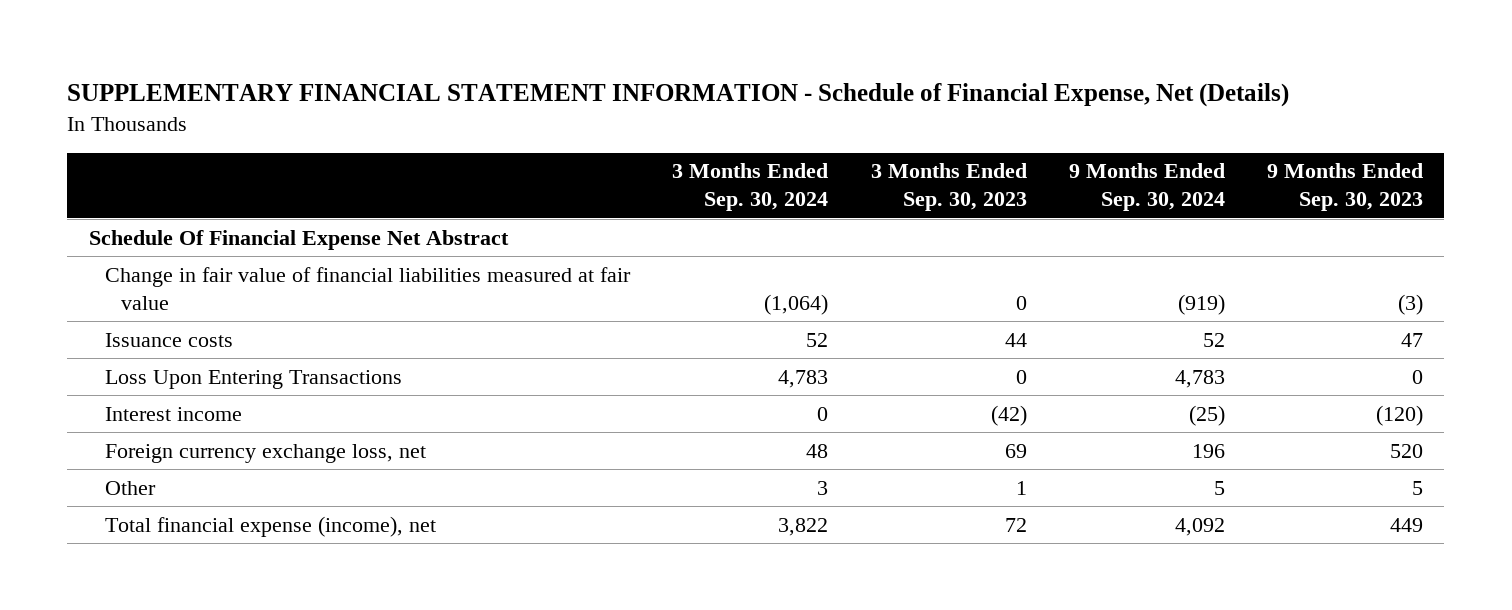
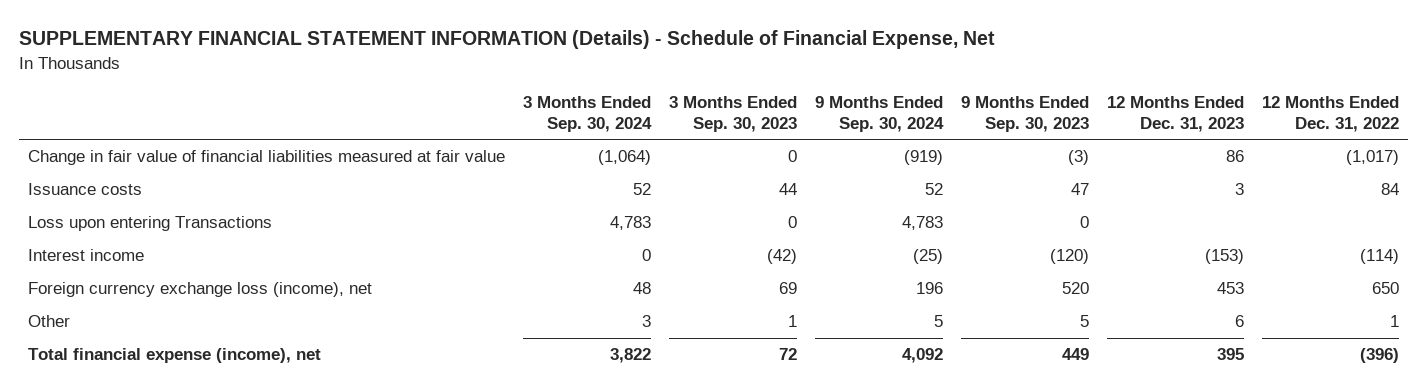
[67,83,1290,108] SUPPLEMENTARY FINANCIAL STATEMENT INFORMATION - Schedule of Financial Expense, Net (Details) -> [18,30,995,50] SUPPLEMENTARY FINANCIAL STATEMENT INFORMATION (Details) - Schedule of Financial Expense, Net
none -> [1106,96,1244,132] 12 Months Ended Dec. 31, 2023
none -> [1261,96,1399,132] 12 Months Ended Dec. 31, 2022
[88,229,509,250] Schedule Of Financial Expense Net Abstract -> none
[104,369,402,389] Loss Upon Entering Transactions -> [27,216,272,232] Loss upon entering Transactions
[104,443,426,463] Foreign currency exchange loss, net -> [27,282,372,298] Foreign currency exchange loss (income), net

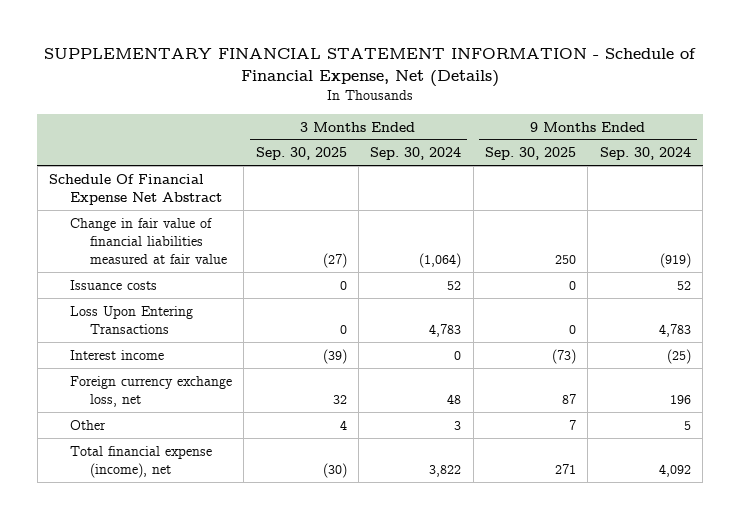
[18,30,995,50] SUPPLEMENTARY FINANCIAL STATEMENT INFORMATION (Details) - Schedule of Financial Expense, Net -> [44,48,697,88] SUPPLEMENTARY FINANCIAL STATEMENT INFORMATION - Schedule of Financial Expense, Net (Details)
[668,96,797,132] 3 Months Ended Sep. 30, 2023 -> none
[960,96,1089,132] 9 Months Ended Sep. 30, 2023 -> none
[1106,96,1244,132] 12 Months Ended Dec. 31, 2023 -> none
[1261,96,1399,132] 12 Months Ended Dec. 31, 2022 -> none
none -> [255,147,347,161] Sep. 30, 2025
none -> [484,147,576,161] Sep. 30, 2025
none -> [49,173,222,205] Schedule Of Financial Expense Net Abstract
[27,216,272,232] Loss upon entering Transactions -> [69,305,193,334] Loss Upon Entering Transactions
[27,282,372,298] Foreign currency exchange loss (income), net -> [69,375,232,407] Foreign currency exchange loss, net

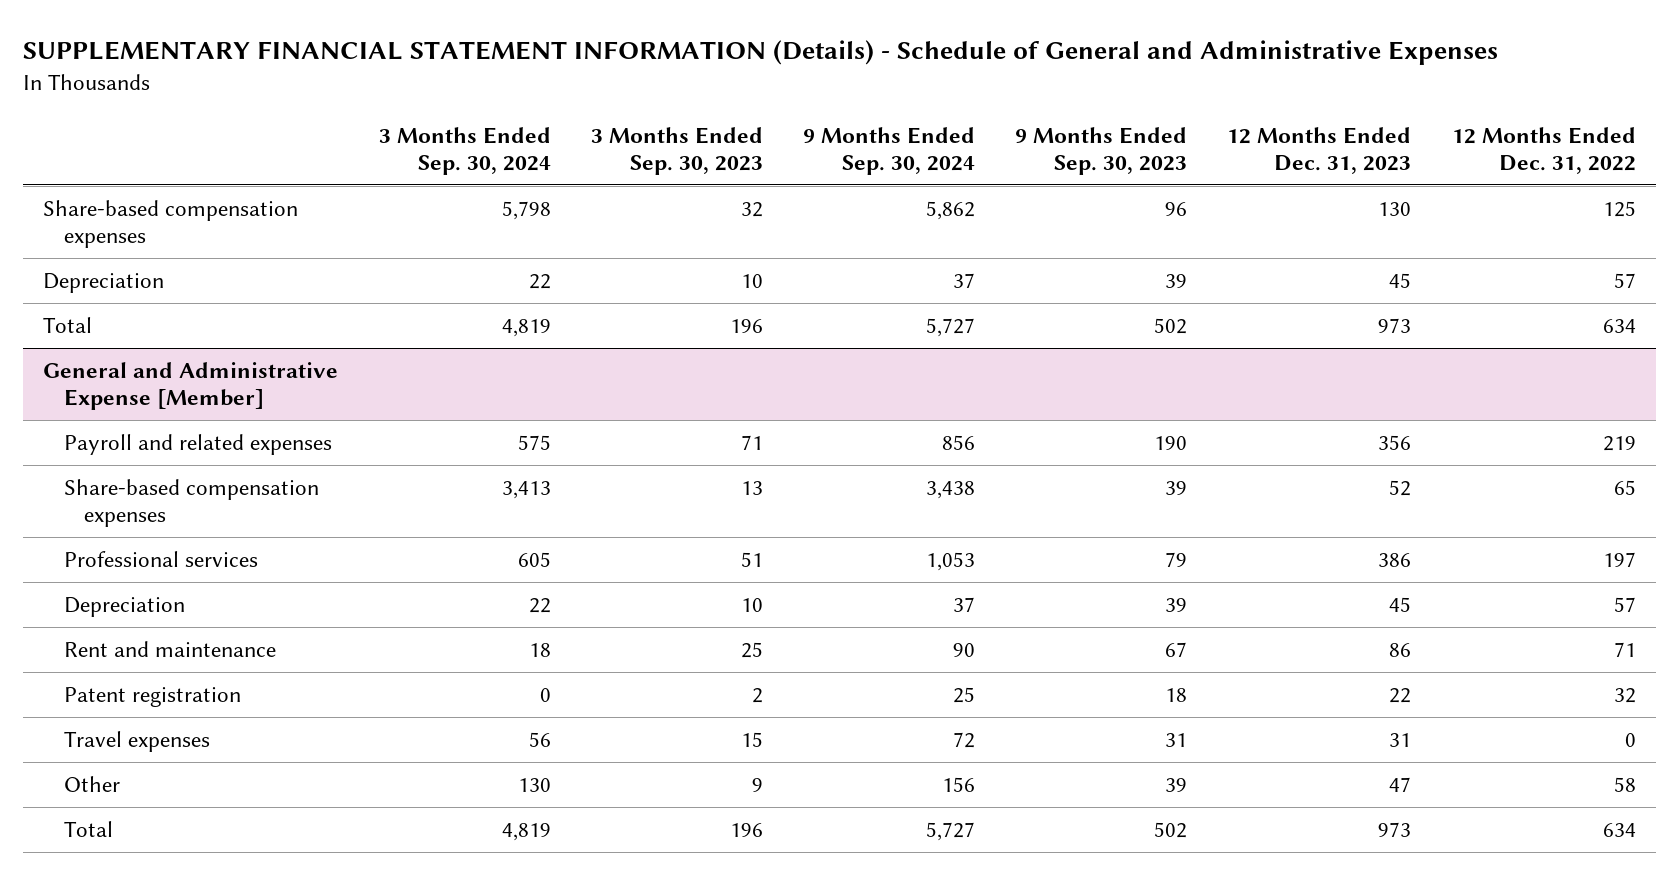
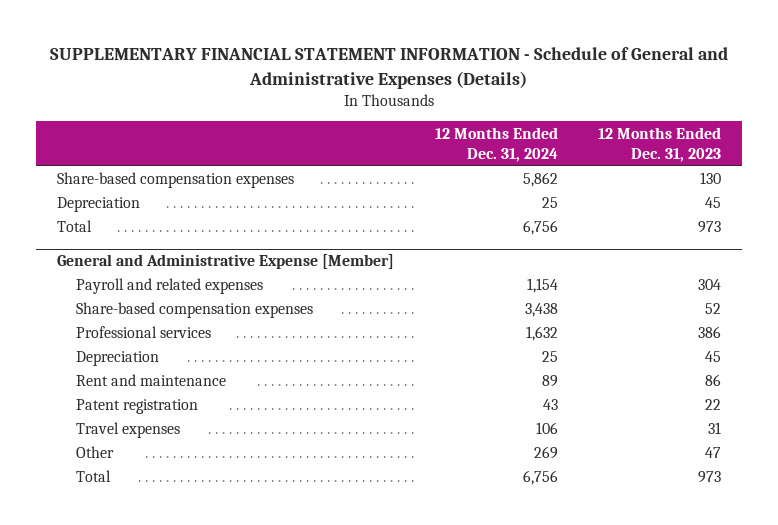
[23,40,1499,66] SUPPLEMENTARY FINANCIAL STATEMENT INFORMATION (Details) - Schedule of General and Administrative Expenses -> [50,47,729,89] SUPPLEMENTARY FINANCIAL STATEMENT INFORMATION - Schedule of General and Administrative Expenses (Details)
[378,127,551,175] 3 Months Ended Sep. 30, 2024 -> none
[590,127,763,175] 3 Months Ended Sep. 30, 2023 -> none
[802,127,975,175] 9 Months Ended Sep. 30, 2024 -> none
[1015,127,1188,175] 9 Months Ended Sep. 30, 2023 -> none
[1451,127,1636,174] 12 Months Ended Dec. 31, 2022 -> none
none -> [434,126,558,162] 12 Months Ended Dec. 31, 2024
[1378,434,1412,450] 356 -> [698,279,722,291] 304

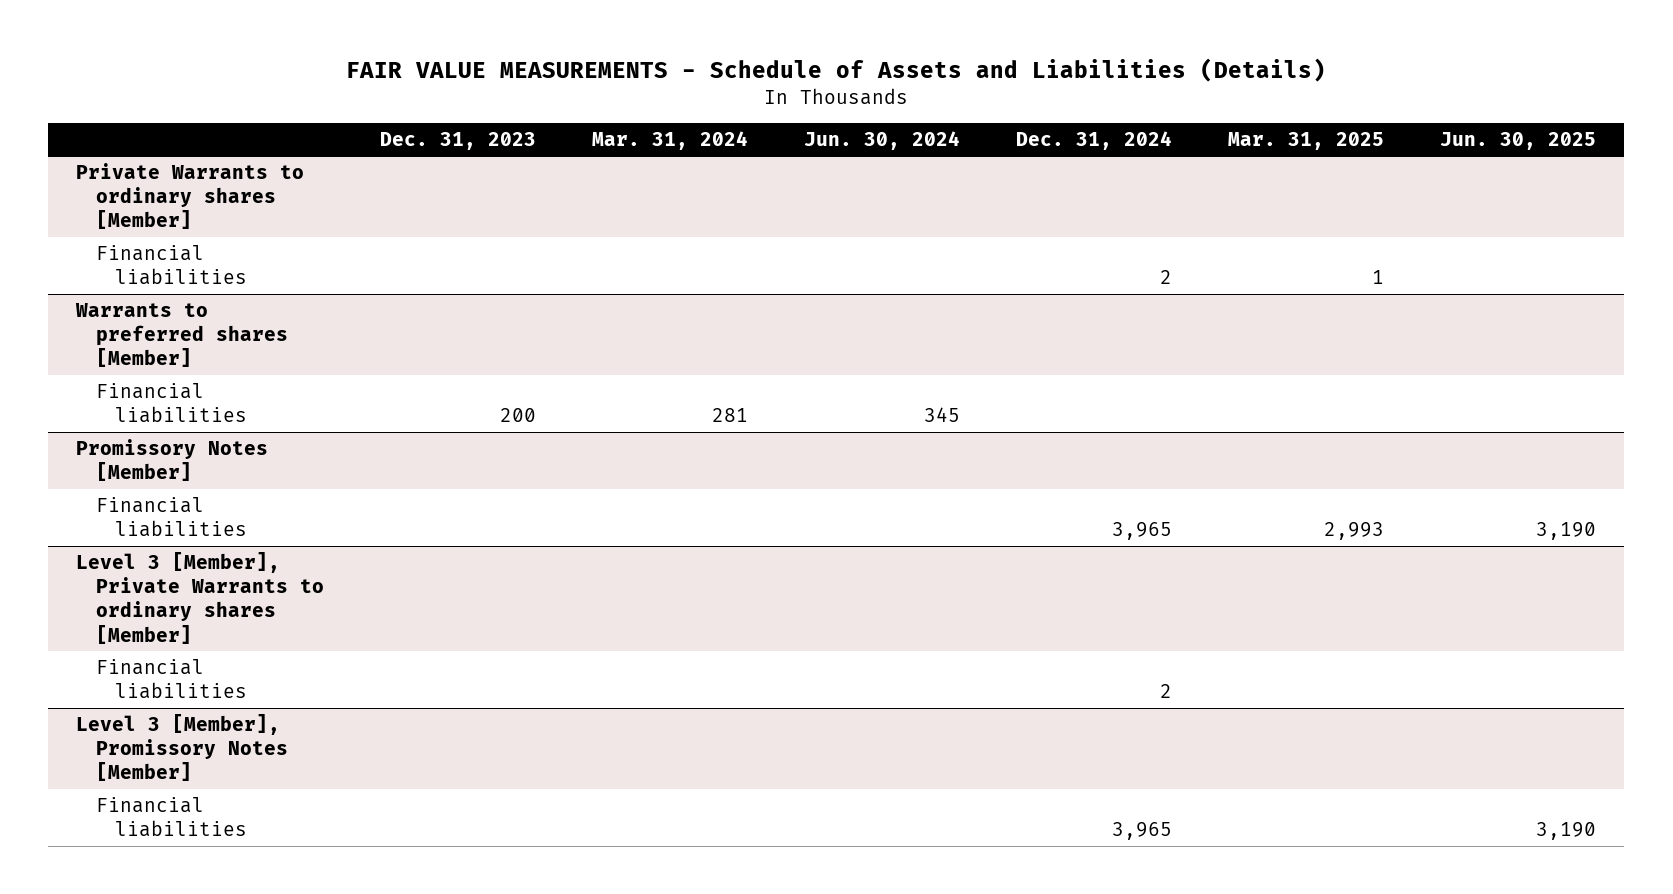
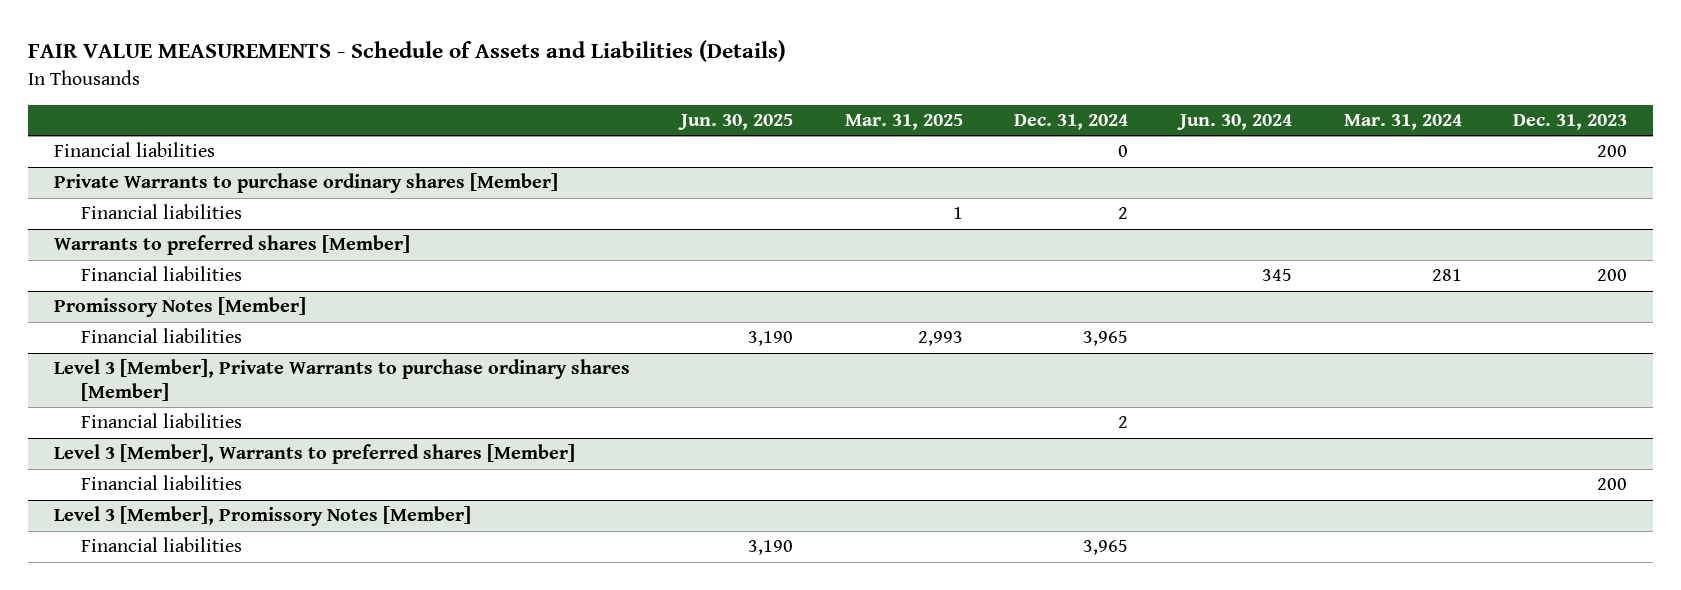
none -> [53,142,215,158] Financial liabilities
[76,162,305,230] Private Warrants to ordinary shares [Member] -> [53,173,558,194] Private Warrants to purchase ordinary shares [Member]
[76,551,324,644] Level 3 [Member], Private Warrants to ordinary shares [Member] -> [53,359,630,401] Level 3 [Member], Private Warrants to purchase ordinary shares [Member]
none -> [53,444,575,465] Level 3 [Member], Warrants to preferred shares [Member]
none -> [81,475,243,491] Financial liabilities

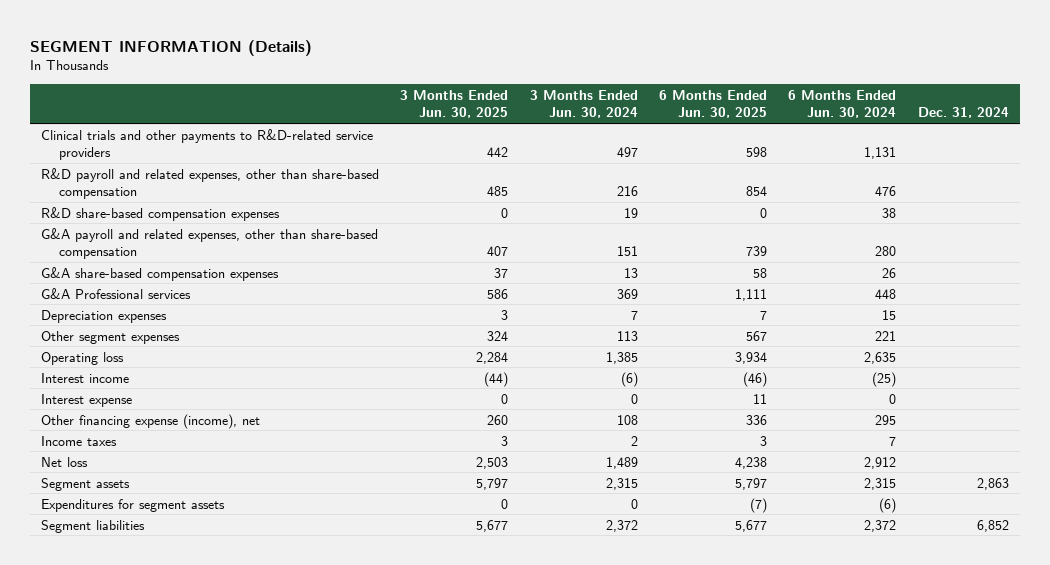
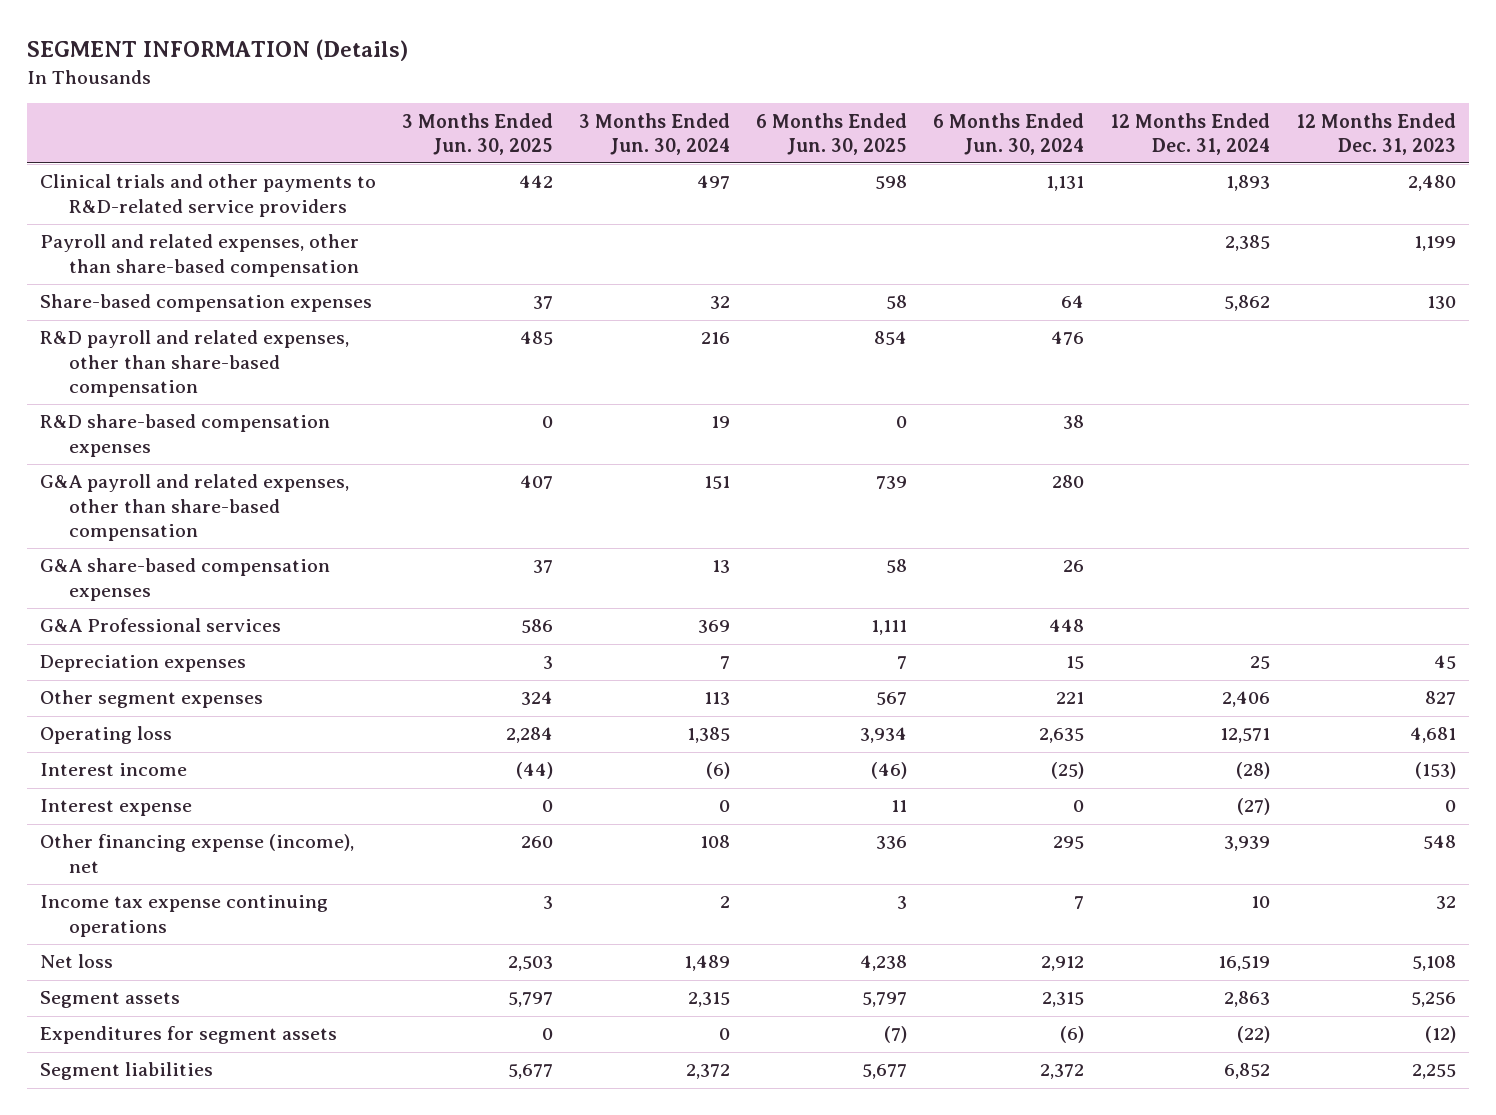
[917,107,1009,119] Dec. 31, 2024 -> none
none -> [1110,112,1271,155] 12 Months Ended Dec. 31, 2024
none -> [1296,112,1457,155] 12 Months Ended Dec. 31, 2023
none -> [40,234,360,277] Payroll and related expenses, other than share-based compensation
none -> [40,294,373,313] Share-based compensation expenses
[40,435,117,446] Income taxes -> [40,895,329,937] Income tax expense continuing operations

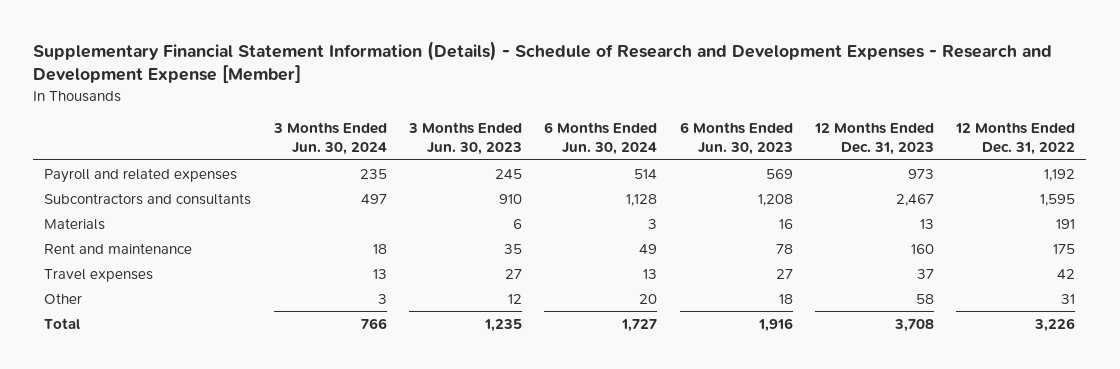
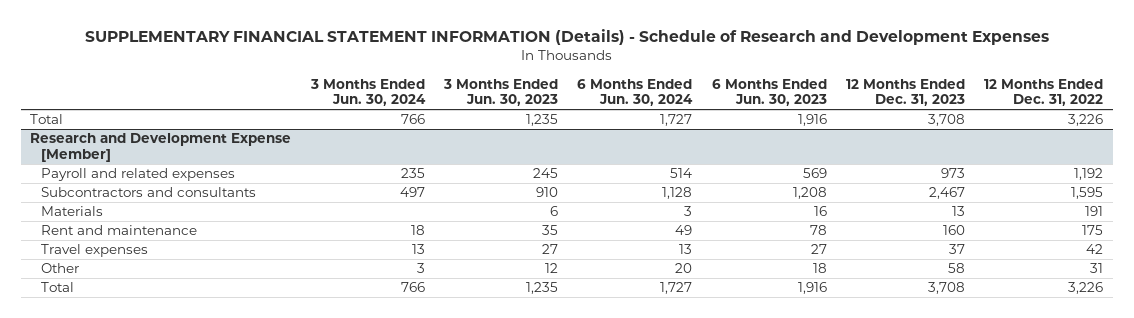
[33,40,1053,84] Supplementary Financial Statement Information (Details) - Schedule of Research and Development Expenses - Research and Development Expense [Member] -> [84,29,1049,46] SUPPLEMENTARY FINANCIAL STATEMENT INFORMATION (Details) - Schedule of Research and Development Expenses
none -> [30,114,64,125] Total
none -> [30,133,292,163] Research and Development Expense [Member]

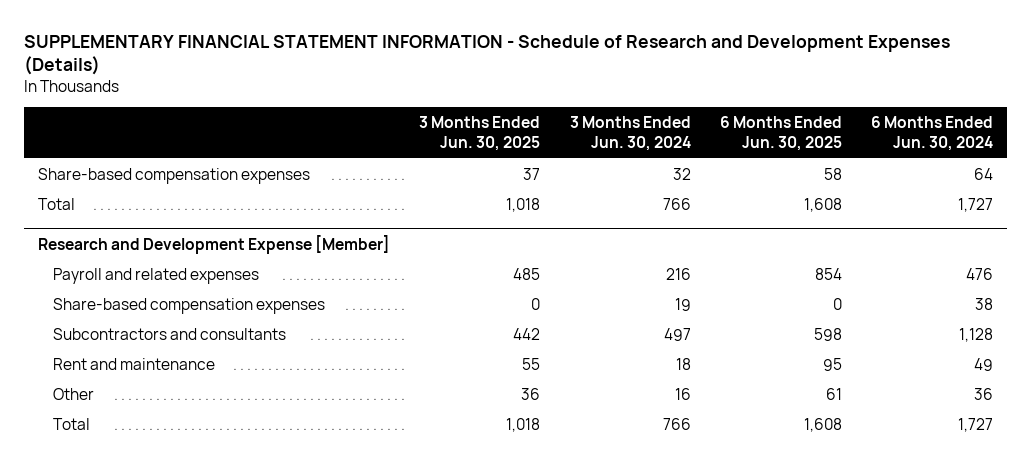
[84,29,1049,46] SUPPLEMENTARY FINANCIAL STATEMENT INFORMATION (Details) - Schedule of Research and Development Expenses -> [23,34,950,76] SUPPLEMENTARY FINANCIAL STATEMENT INFORMATION - Schedule of Research and Development Expenses (Details)
[443,78,559,107] 3 Months Ended Jun. 30, 2023 -> none
[711,78,827,107] 6 Months Ended Jun. 30, 2023 -> none
[845,78,965,107] 12 Months Ended Dec. 31, 2023 -> none
[984,78,1104,107] 12 Months Ended Dec. 31, 2022 -> none
none -> [419,116,541,152] 3 Months Ended Jun. 30, 2025
none -> [719,116,842,152] 6 Months Ended Jun. 30, 2025
none -> [38,167,311,184] Share-based compensation expenses
[400,168,425,179] 235 -> [665,267,691,280] 216
[670,168,693,179] 514 -> [965,267,993,280] 476
none -> [52,297,325,314] Share-based compensation expenses
[40,206,103,217] Materials -> none
[40,244,148,258] Travel expenses -> none
[416,263,425,274] 3 -> [674,387,691,400] 16
[675,263,693,274] 20 -> [973,387,993,400] 36

